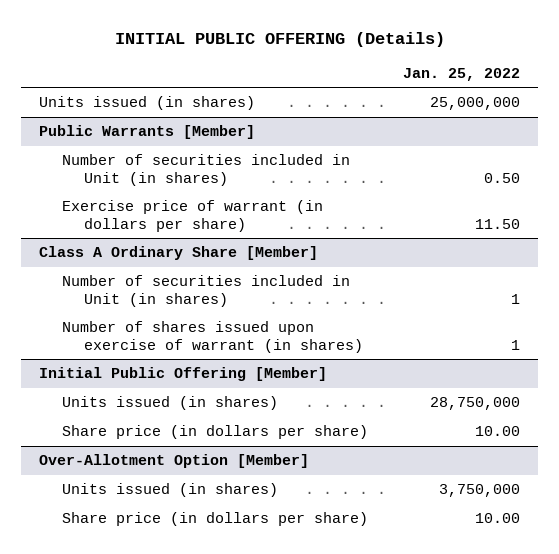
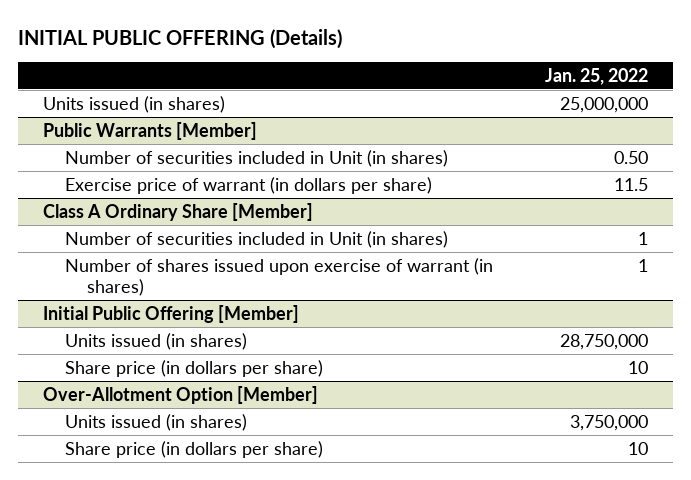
[475,218,521,229] 11.50 -> [613,177,648,191] 11.5
[475,426,521,437] 10.00 -> [627,360,648,374] 10
[475,513,521,524] 10.00 -> [627,441,648,455] 10

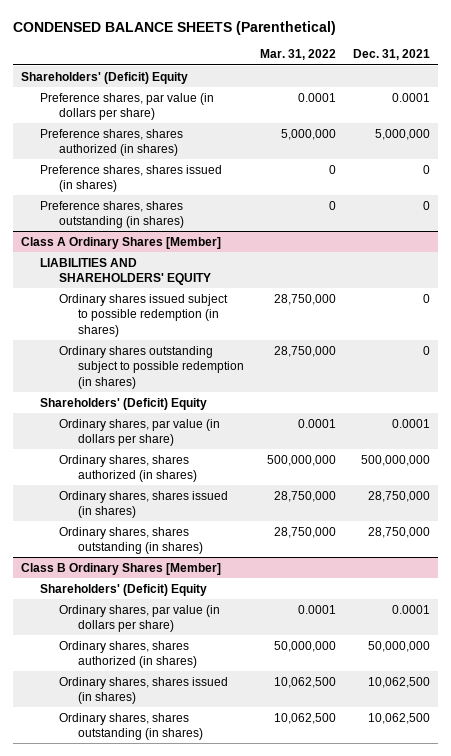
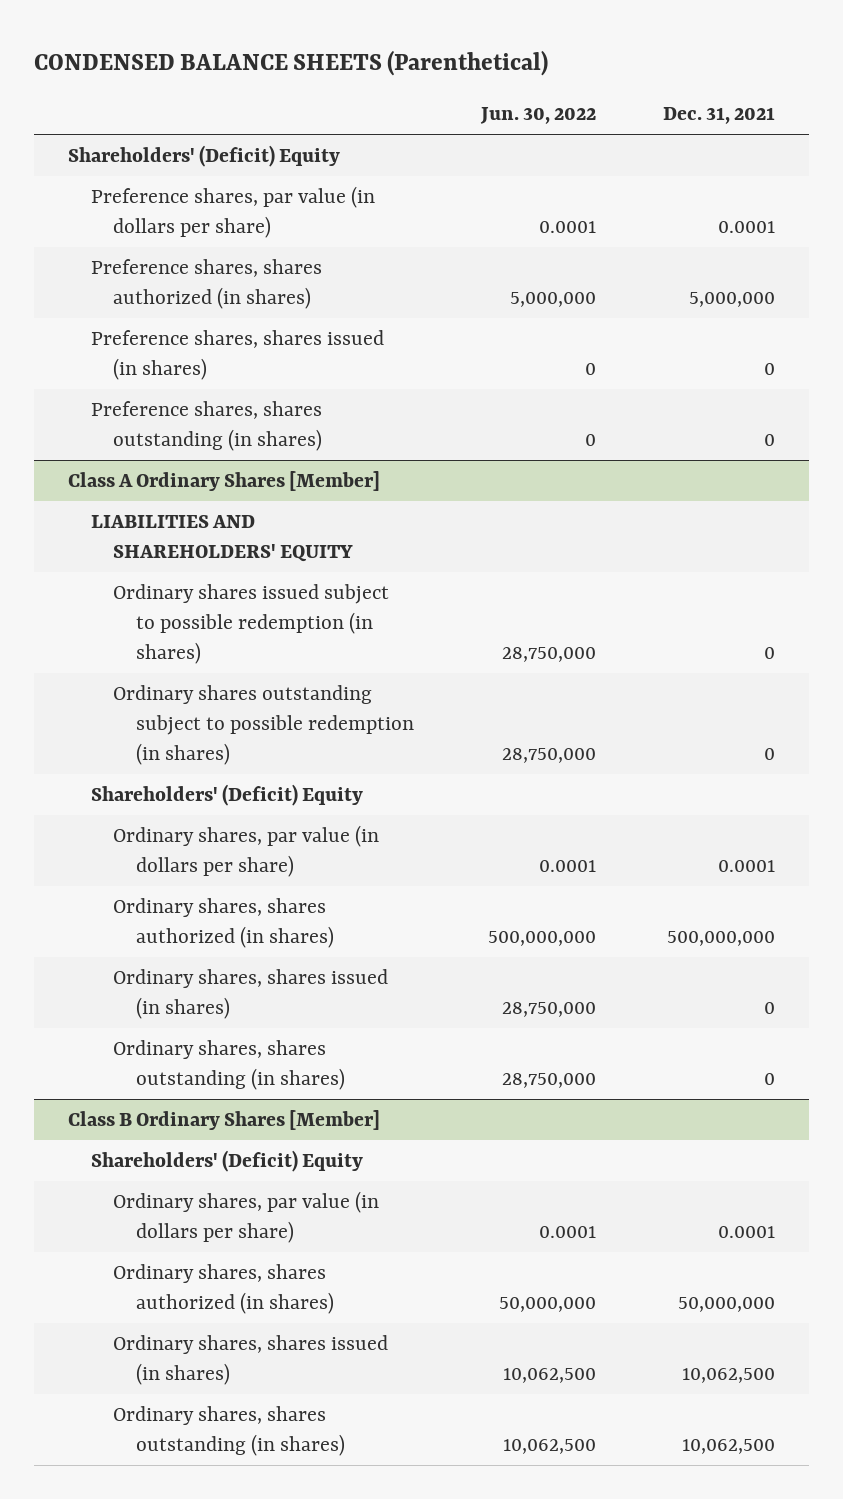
[260,49,337,61] Mar. 31, 2022 -> none
none -> [480,107,597,125] Jun. 30, 2022
[367,490,430,502] 28,750,000 -> [764,1001,776,1014] 0
[367,526,430,538] 28,750,000 -> [764,1072,776,1085] 0

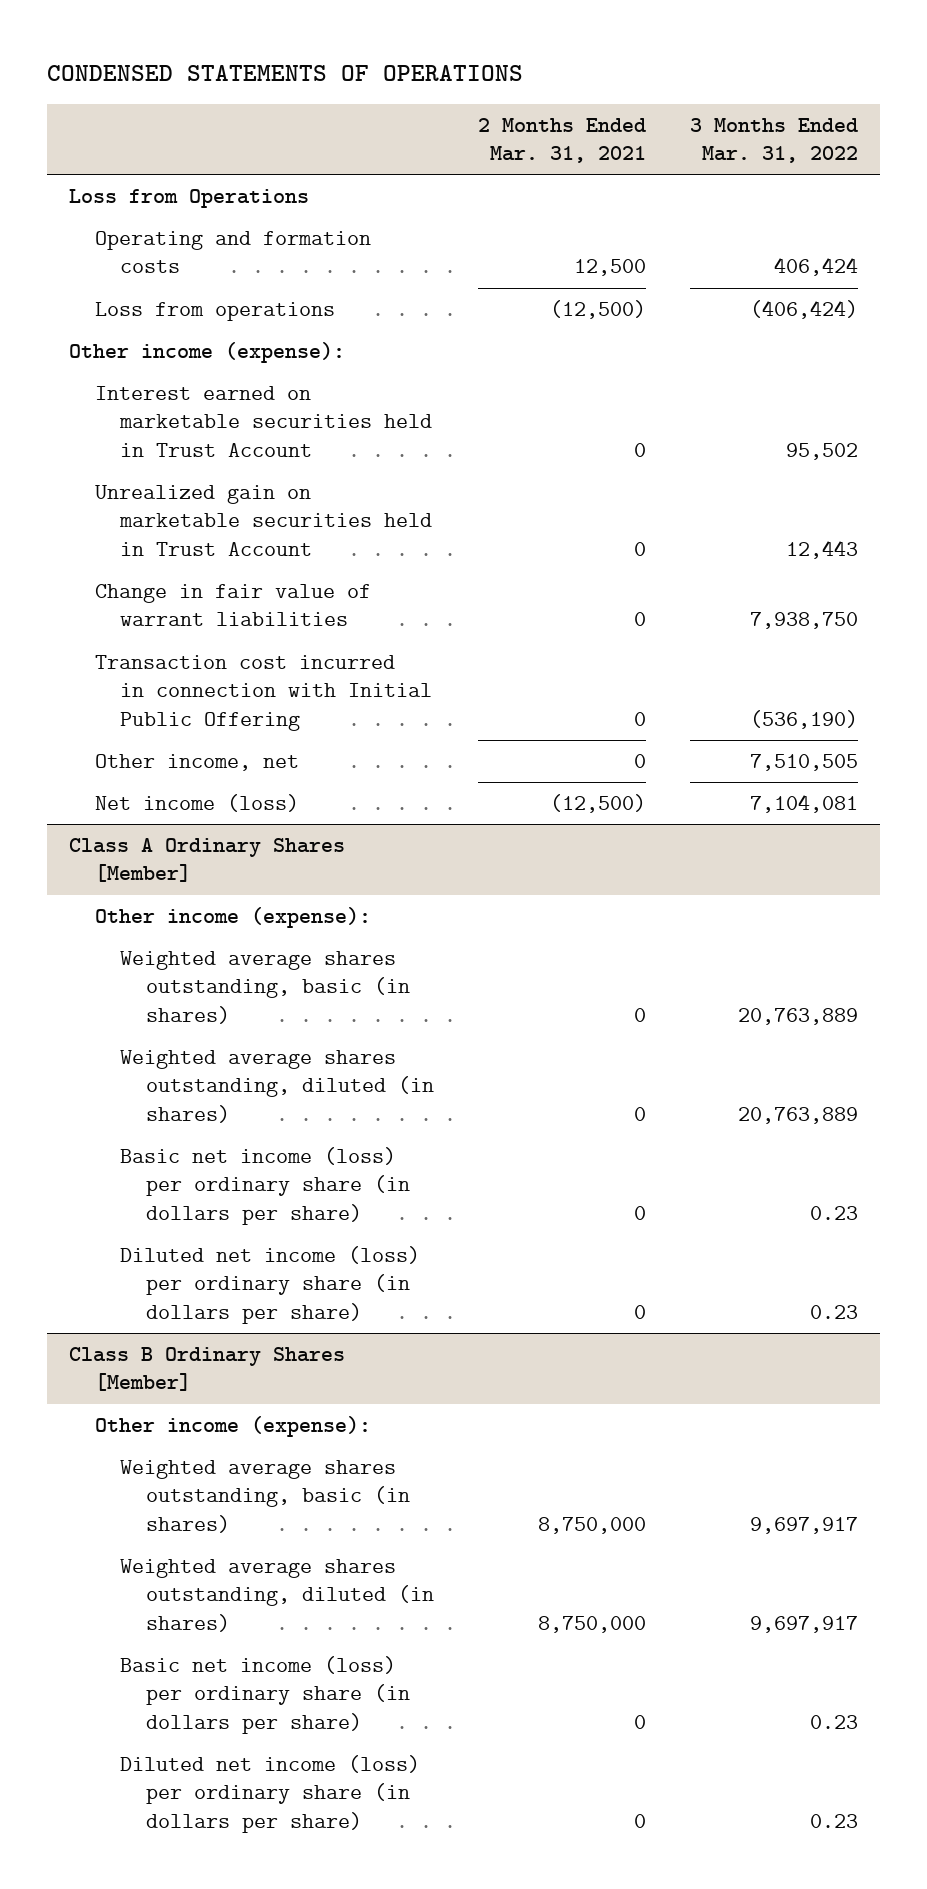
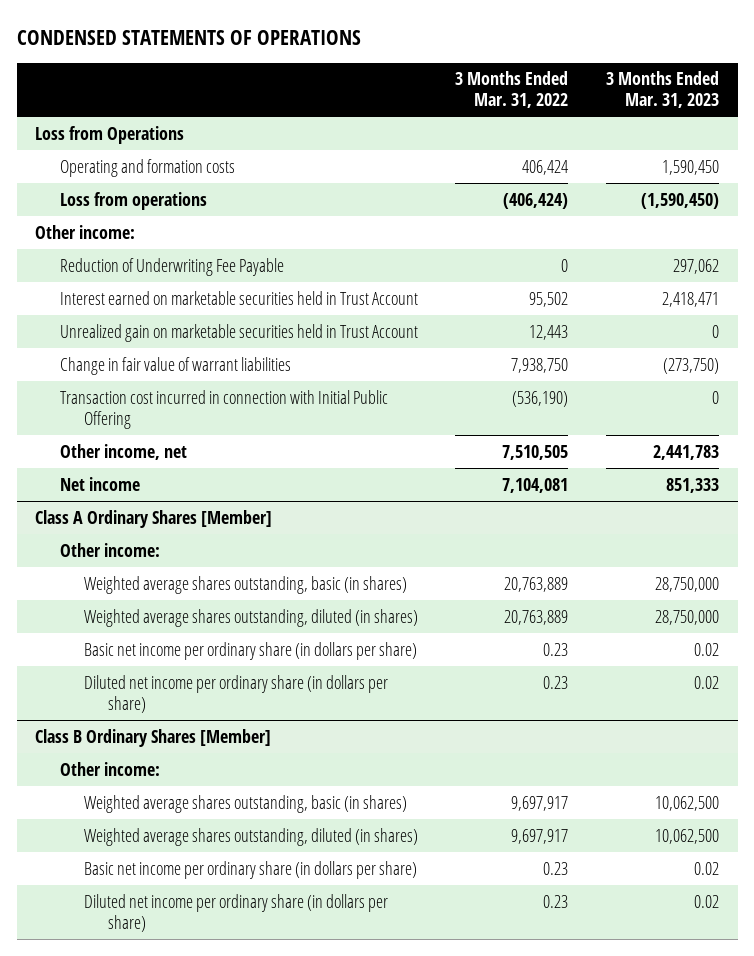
[478,117,647,164] 2 Months Ended Mar. 31, 2021 -> none
none -> [605,71,719,109] 3 Months Ended Mar. 31, 2023
[68,341,345,363] Other income (expense): -> [35,224,136,239] Other income:
none -> [59,257,284,276] Reduction of Underwriting Fee Payable
[94,793,299,812] Net income (loss) -> [59,476,140,491] Net income
[94,906,371,928] Other income (expense): -> [59,542,160,557] Other income:
[120,1146,411,1226] Basic net income (loss) per ordinary share (in dollars per share) -> [83,641,417,660] Basic net income per ordinary share (in dollars per share)
[120,1245,421,1325] Diluted net income (loss) per ordinary share (in dollars per share) -> [83,674,388,713] Diluted net income per ordinary share (in dollars per share)
[94,1415,371,1437] Other income (expense): -> [59,761,160,776] Other income:
[120,1655,411,1735] Basic net income (loss) per ordinary share (in dollars per share) -> [83,860,417,879] Basic net income per ordinary share (in dollars per share)
[120,1754,421,1834] Diluted net income (loss) per ordinary share (in dollars per share) -> [83,893,388,932] Diluted net income per ordinary share (in dollars per share)

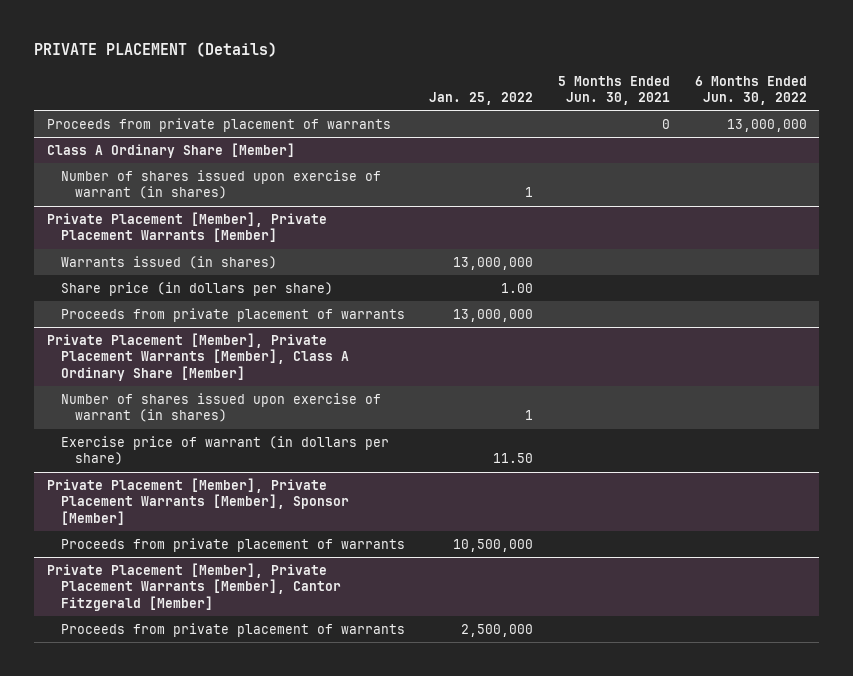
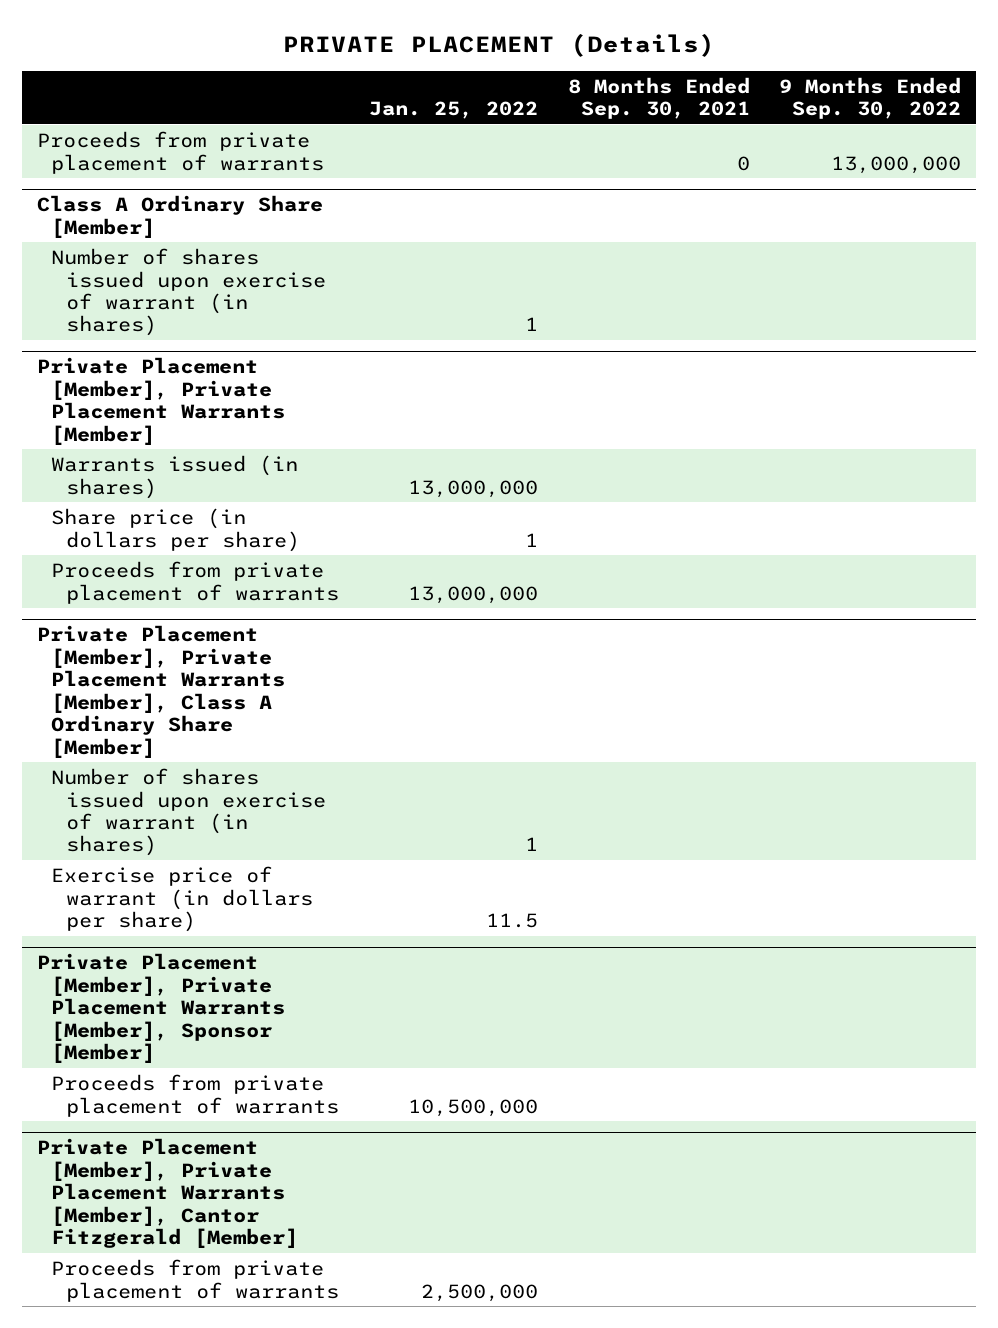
[558,75,671,106] 5 Months Ended Jun. 30, 2021 -> none
[694,75,807,106] 6 Months Ended Jun. 30, 2022 -> none
none -> [567,76,750,120] 8 Months Ended Sep. 30, 2021
none -> [779,76,962,120] 9 Months Ended Sep. 30, 2022
[501,282,534,293] 1.00 -> [525,532,539,547] 1
[493,453,534,464] 11.50 -> [486,912,539,928] 11.5

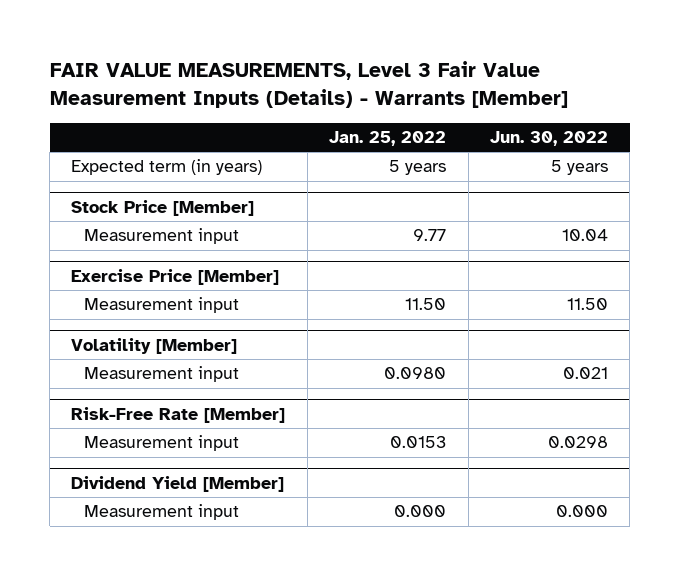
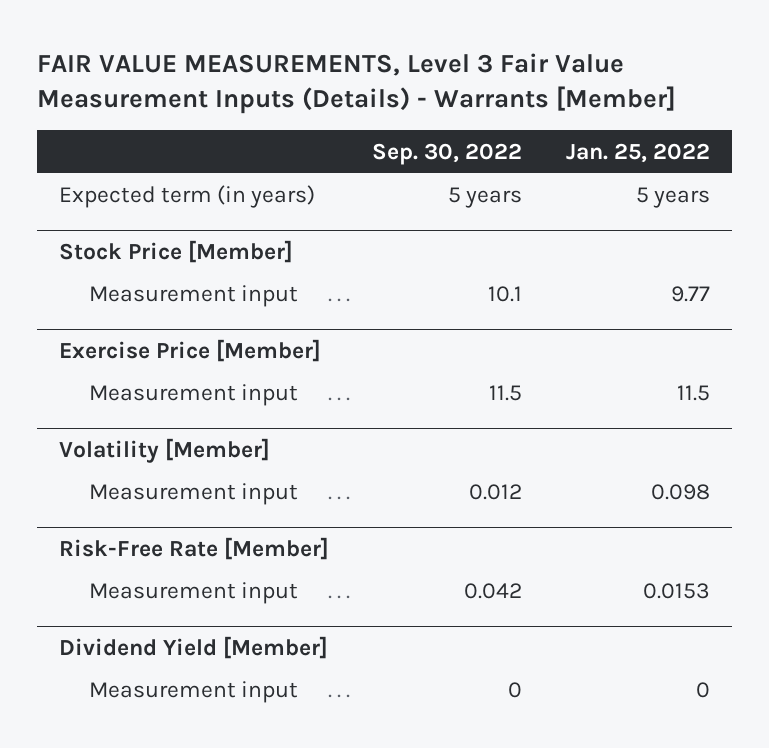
[489,130,608,146] Jun. 30, 2022 -> none
none -> [372,142,523,165] Sep. 30, 2022
[405,298,447,311] 11.50 -> [677,385,711,402] 11.5
[384,367,447,380] 0.0980 -> [651,484,711,501] 0.098
[394,505,447,518] 0.000 -> [696,682,711,699] 0

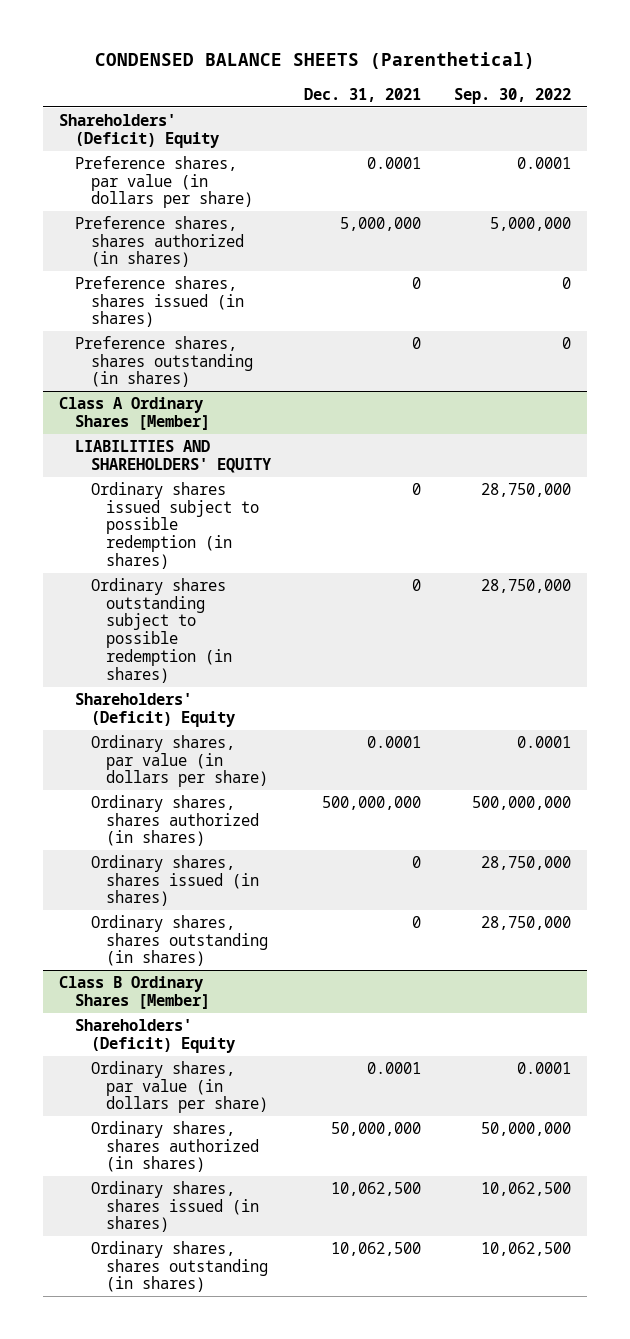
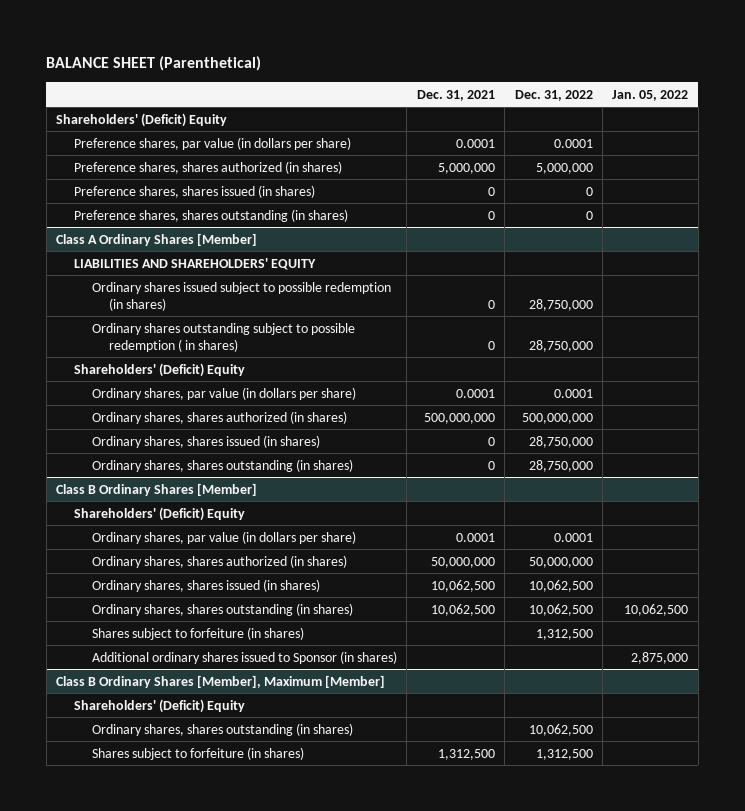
[95,52,536,70] CONDENSED BALANCE SHEETS (Parenthetical) -> [46,56,262,72] BALANCE SHEET (Parenthetical)
[453,87,571,104] Sep. 30, 2022 -> none
none -> [514,89,593,101] Dec. 31, 2022
none -> [612,89,689,101] Jan. 05, 2022
[90,577,233,683] Ordinary shares outstanding subject to possible redemption (in shares) -> [91,322,355,352] Ordinary shares outstanding subject to possible redemption ( in shares)
none -> [91,626,304,640] Shares subject to forfeiture (in shares)
none -> [91,650,397,664] Additional ordinary shares issued to Sponsor (in shares)
none -> [56,674,386,688] Class B Ordinary Shares [Member], Maximum [Member]
none -> [73,698,245,713] Shareholders' (Deficit) Equity
none -> [91,722,353,736] Ordinary shares, shares outstanding (in shares)
none -> [91,746,304,760] Shares subject to forfeiture (in shares)

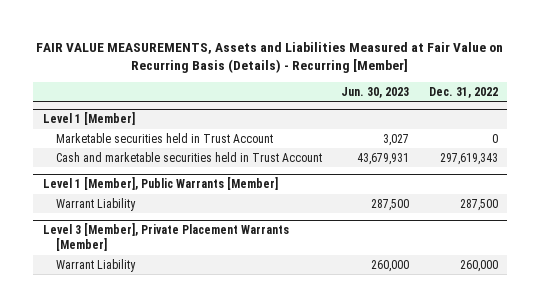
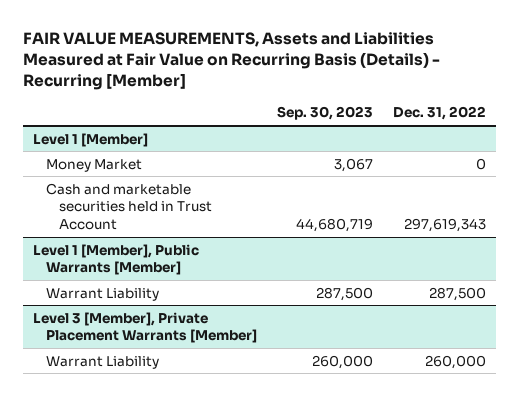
[341,86,410,98] Jun. 30, 2023 -> none
none -> [277,106,374,121] Sep. 30, 2023
[56,132,274,143] Marketable securities held in Trust Account -> [46,158,143,172] Money Market

